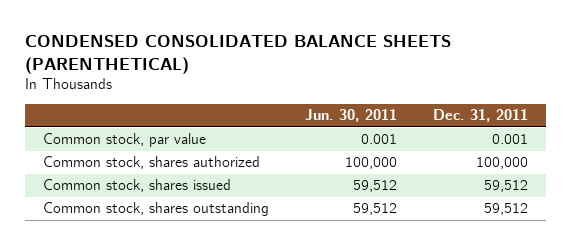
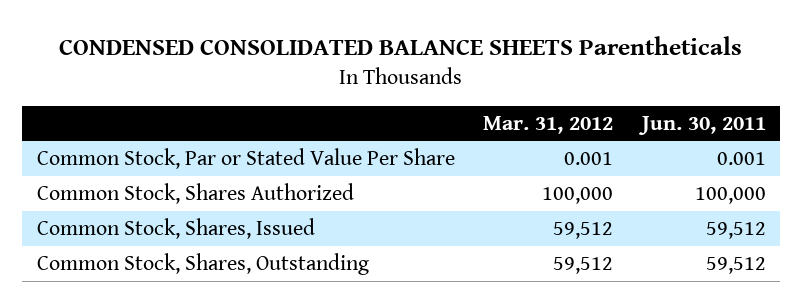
[24,35,451,74] CONDENSED CONSOLIDATED BALANCE SHEETS (PARENTHETICAL) -> [59,36,743,56] CONDENSED CONSOLIDATED BALANCE SHEETS Parentheticals
[433,109,529,123] Dec. 31, 2011 -> none
none -> [483,115,614,134] Mar. 31, 2012
[42,133,206,148] Common stock, par value -> [36,148,455,170] Common Stock, Par or Stated Value Per Share
[42,156,260,170] Common stock, shares authorized -> [36,183,354,205] Common Stock, Shares Authorized
[42,179,231,193] Common stock, shares issued -> [36,218,315,240] Common Stock, Shares, Issued
[42,202,269,217] Common stock, shares outstanding -> [36,253,369,276] Common Stock, Shares, Outstanding

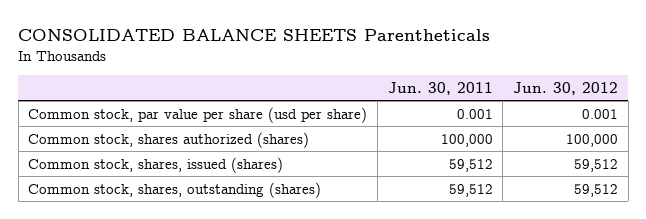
[59,36,743,56] CONDENSED CONSOLIDATED BALANCE SHEETS Parentheticals -> [18,28,491,41] CONSOLIDATED BALANCE SHEETS Parentheticals
[483,115,614,134] Mar. 31, 2012 -> none
none -> [512,81,618,95] Jun. 30, 2012
[36,148,455,170] Common Stock, Par or Stated Value Per Share -> [28,106,368,123] Common stock, par value per share (usd per share)
[36,183,354,205] Common Stock, Shares Authorized -> [28,131,310,148] Common stock, shares authorized (shares)
[36,218,315,240] Common Stock, Shares, Issued -> [28,156,284,173] Common stock, shares, issued (shares)
[36,253,369,276] Common Stock, Shares, Outstanding -> [28,181,322,198] Common stock, shares, outstanding (shares)

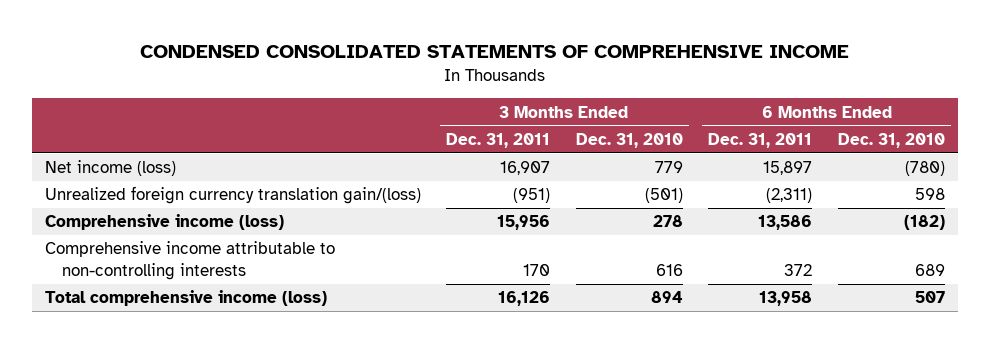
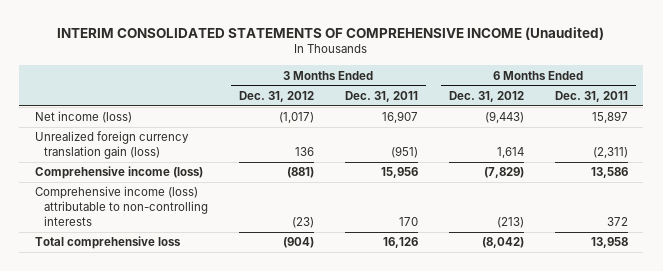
[139,45,849,59] CONDENSED CONSOLIDATED STATEMENTS OF COMPREHENSIVE INCOME -> [57,26,605,40] INTERIM CONSOLIDATED STATEMENTS OF COMPREHENSIVE INCOME (Unaudited)
[575,132,683,148] Dec. 31, 2010 -> none
[837,132,945,148] Dec. 31, 2010 -> none
none -> [238,90,314,102] Dec. 31, 2012
none -> [448,90,524,102] Dec. 31, 2012
[44,186,421,205] Unrealized foreign currency translation gain/(loss) -> [34,131,189,160] Unrealized foreign currency translation gain (loss)
[44,241,335,281] Comprehensive income attributable to non-controlling interests -> [34,186,208,227] Comprehensive income (loss) attributable to non-controlling interests
[44,290,327,307] Total comprehensive income (loss) -> [34,236,181,250] Total comprehensive loss

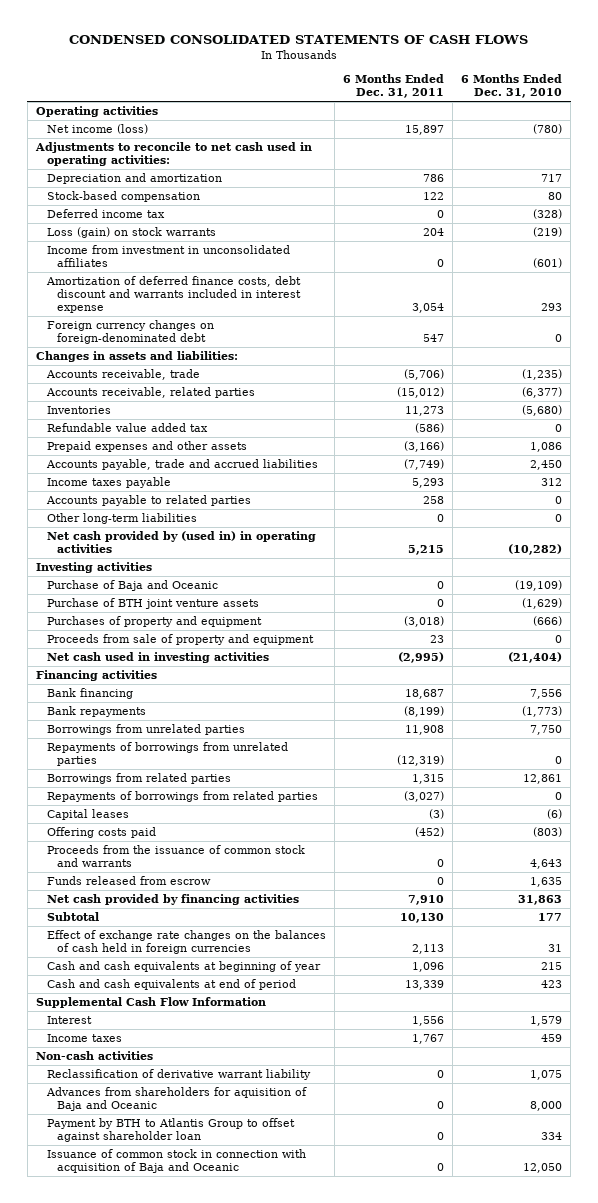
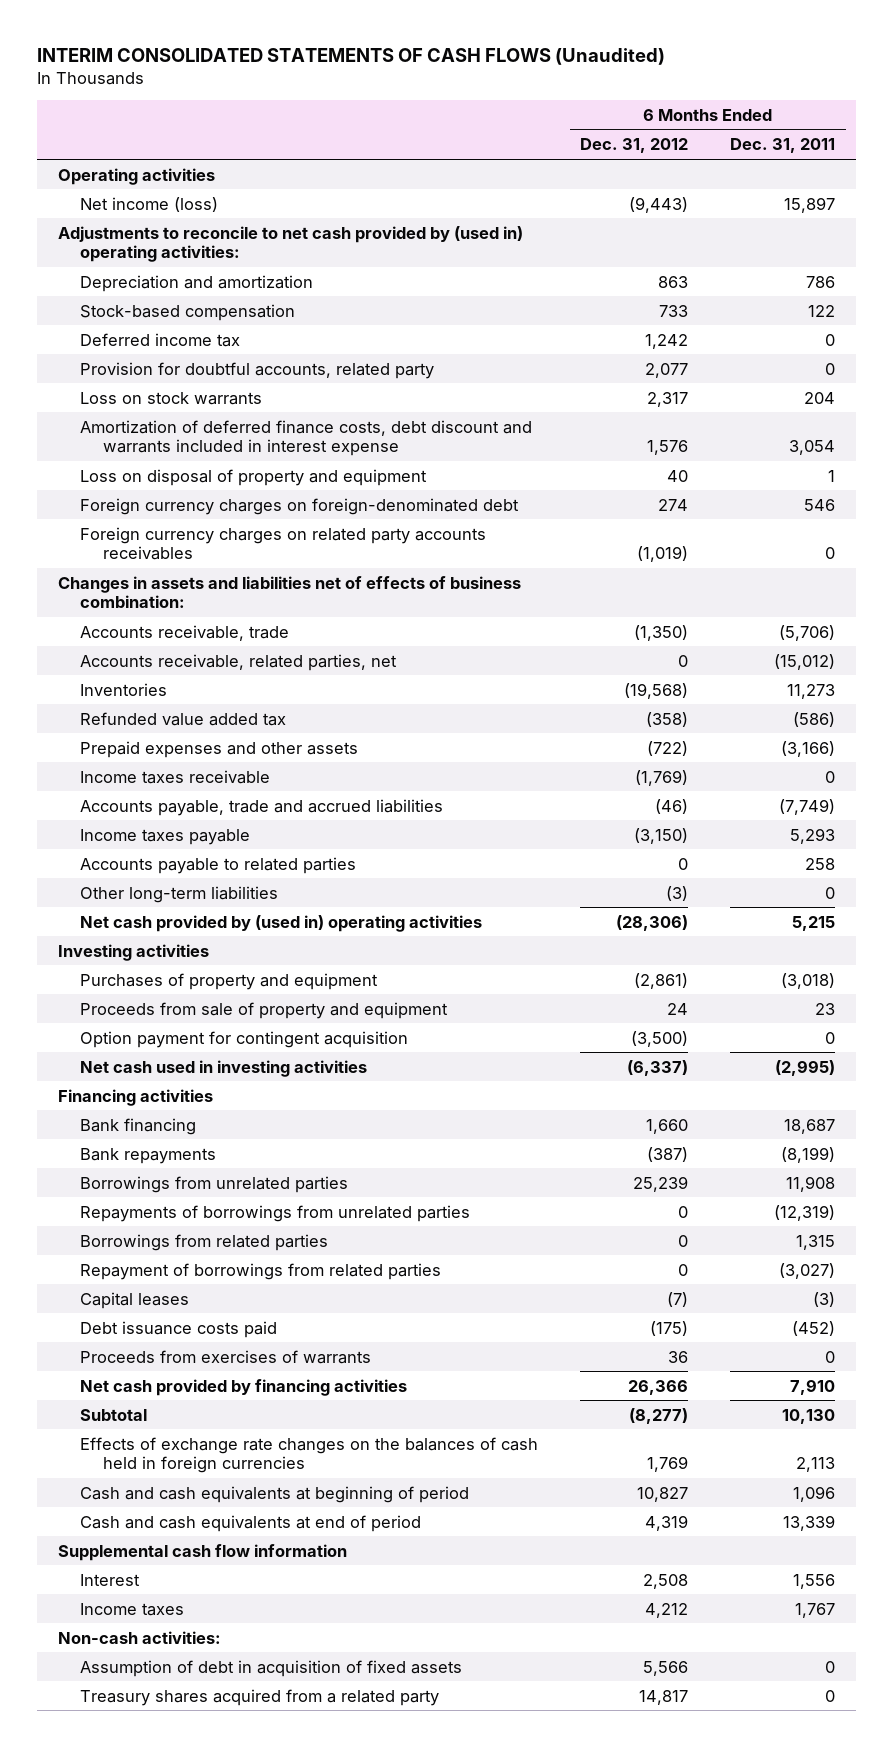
[69,35,529,45] CONDENSED CONSOLIDATED STATEMENTS OF CASH FLOWS -> [36,48,665,66] INTERIM CONSOLIDATED STATEMENTS OF CASH FLOWS (Unaudited)
[461,74,563,99] 6 Months Ended Dec. 31, 2010 -> none
none -> [580,138,689,154] Dec. 31, 2012
[34,142,312,167] Adjustments to reconcile to net cash used in operating activities: -> [57,225,523,263] Adjustments to reconcile to net cash provided by (used in) operating activities:
[46,245,290,268] Income from investment in unconsolidated affiliates -> none
none -> [80,361,435,379] Provision for doubtful accounts, related party
[46,227,216,239] Loss (gain) on stock warrants -> [80,391,263,405] Loss on stock warrants
none -> [80,468,428,486] Loss on disposal of property and equipment
[46,320,214,345] Foreign currency changes on foreign-denominated debt -> [80,497,520,515] Foreign currency charges on foreign-denominated debt
[422,334,444,343] 547 -> [804,498,836,511] 546
none -> [80,526,487,561] Foreign currency charges on related party accounts receivables
[35,351,238,363] Changes in assets and liabilities: -> [57,575,521,609] Changes in assets and liabilities net of effects of business combination:
[45,387,255,399] Accounts receivable, related parties -> [80,653,398,671] Accounts receivable, related parties, net
[46,423,208,433] Refundable value added tax -> [80,711,287,726] Refunded value added tax
none -> [80,769,271,784] Income taxes receivable
[46,531,316,554] Net cash provided by (used in) in operating activities -> [80,914,483,932] Net cash provided by (used in) operating activities
[46,580,218,592] Purchase of Baja and Oceanic -> none
[46,598,259,610] Purchase of BTH joint venture assets -> none
none -> [80,1030,409,1048] Option payment for contingent acquisition
[46,791,318,803] Repayments of borrowings from related parties -> [80,1262,442,1280] Repayment of borrowings from related parties
[46,845,305,868] Proceeds from the issuance of common stock and warrants -> none
[46,876,211,886] Funds released from escrow -> none
[46,827,156,839] Offering costs paid -> [80,1320,278,1338] Debt issuance costs paid
none -> [80,1349,372,1364] Proceeds from exercises of warrants
[46,930,326,955] Effect of exchange rate changes on the balances of cash held in foreign currencies -> [80,1436,539,1474] Effects of exchange rate changes on the balances of cash held in foreign currencies
[46,961,321,973] Cash and cash equivalents at beginning of year -> [80,1485,470,1503] Cash and cash equivalents at beginning of period
[35,997,266,1009] Supplemental Cash Flow Information -> [57,1543,347,1561] Supplemental cash flow information
[46,1069,311,1081] Reclassification of derivative warrant liability -> none
[45,1087,307,1112] Advances from shareholders for aquisition of Baja and Oceanic -> none
[46,1118,295,1143] Payment by BTH to Atlantis Group to offset against shareholder loan -> none
[46,1149,306,1174] Issuance of common stock in connection with acquisition of Baja and Oceanic -> none
[35,1051,153,1061] Non-cash activities -> [57,1630,221,1644] Non-cash activities:
none -> [80,1659,463,1677] Assumption of debt in acquisition of fixed assets
none -> [80,1688,440,1706] Treasury shares acquired from a related party

